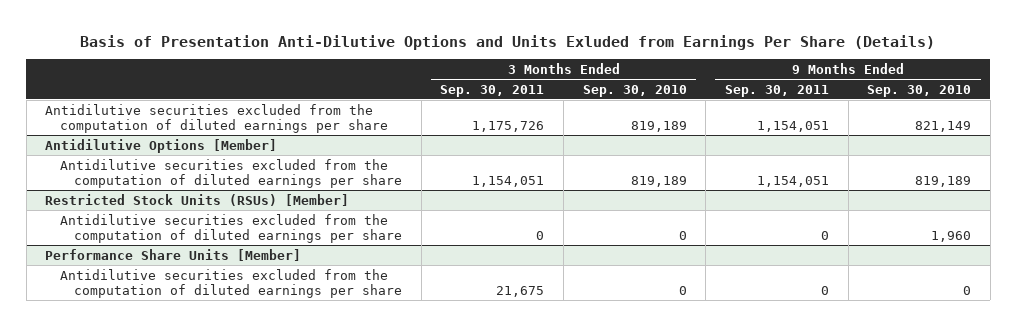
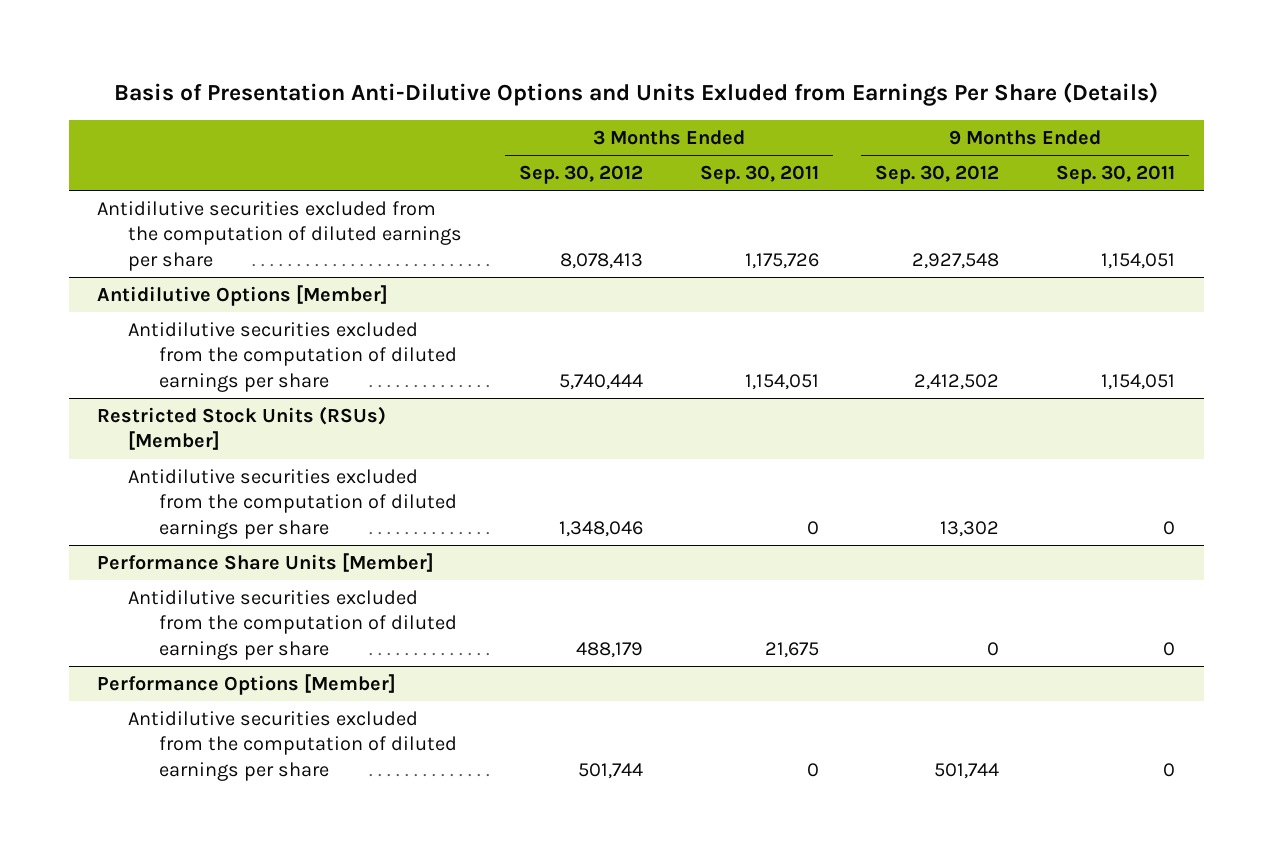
[582,84,687,97] Sep. 30, 2010 -> none
[867,84,972,97] Sep. 30, 2010 -> none
none -> [518,164,643,184] Sep. 30, 2012
none -> [875,164,1000,184] Sep. 30, 2012
none -> [97,673,397,695] Performance Options [Member]
none -> [128,710,458,781] Antidilutive securities excluded from the computation of diluted earnings per share

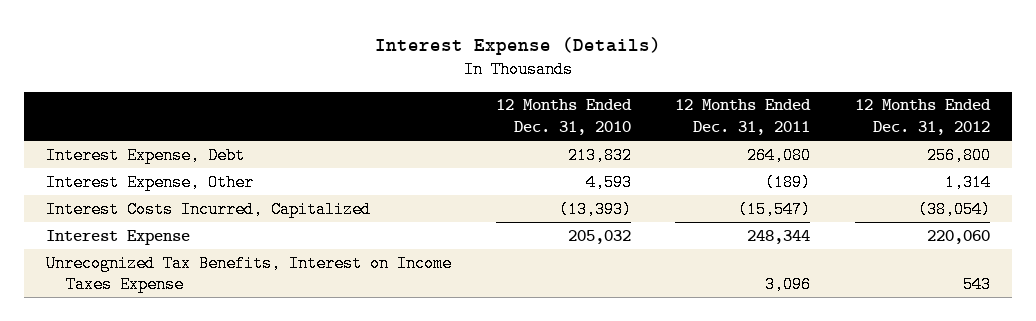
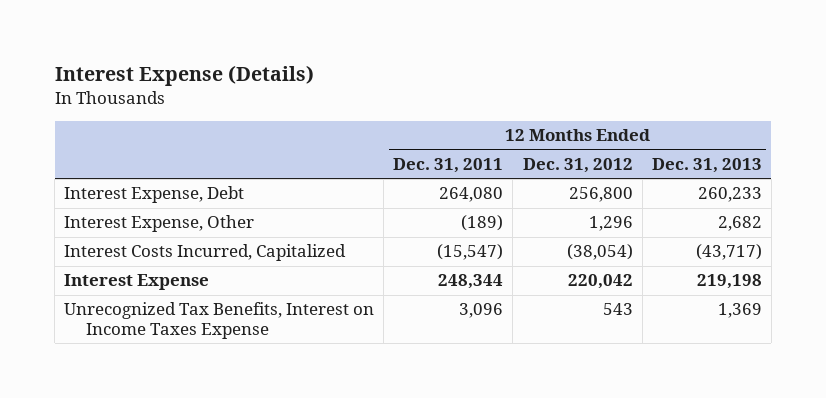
[495,99,632,135] 12 Months Ended Dec. 31, 2010 -> none
none -> [651,157,762,173] Dec. 31, 2013
[944,173,991,191] 1,314 -> [588,216,633,232] 1,296
[926,229,990,244] 220,060 -> [567,274,633,290] 220,042

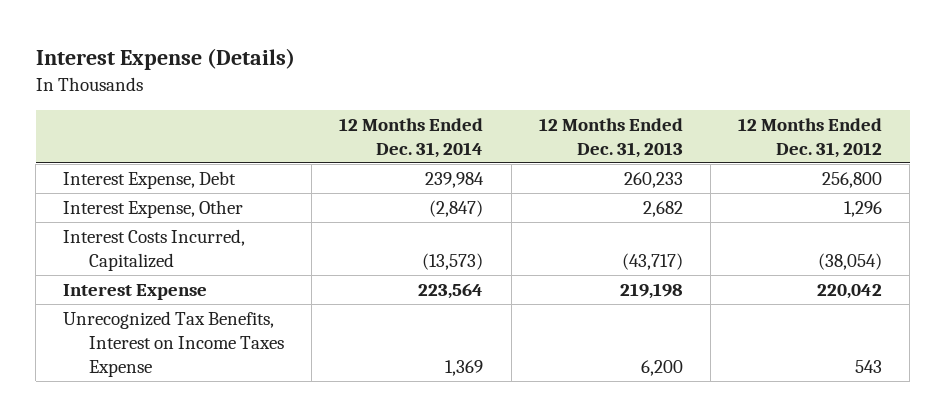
[393,157,504,173] Dec. 31, 2011 -> none
none -> [339,117,484,158] 12 Months Ended Dec. 31, 2014
[717,303,762,319] 1,369 -> [640,359,683,376] 6,200

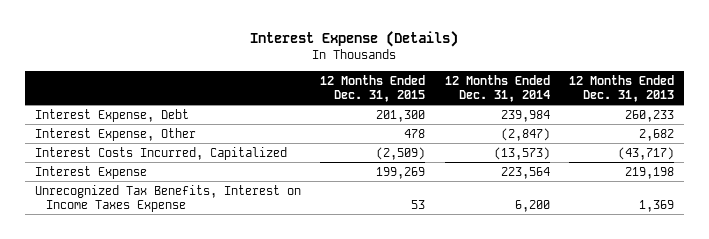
[737,117,882,158] 12 Months Ended Dec. 31, 2012 -> none
none -> [320,74,426,103] 12 Months Ended Dec. 31, 2015
[445,359,484,376] 1,369 -> [514,199,550,212] 6,200
[640,359,683,376] 6,200 -> [639,199,675,212] 1,369

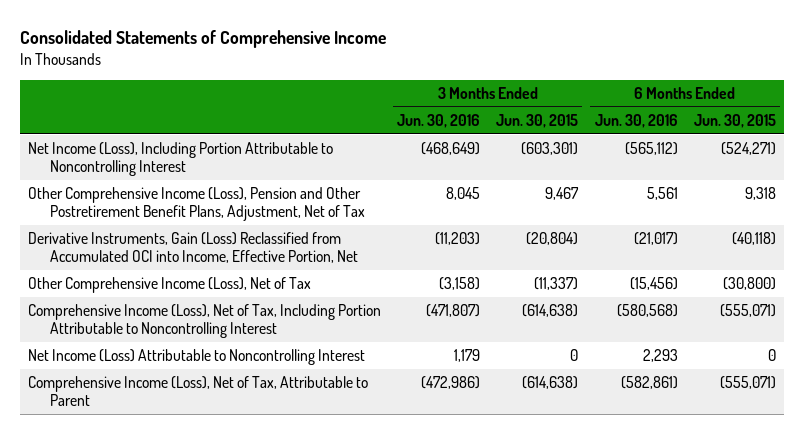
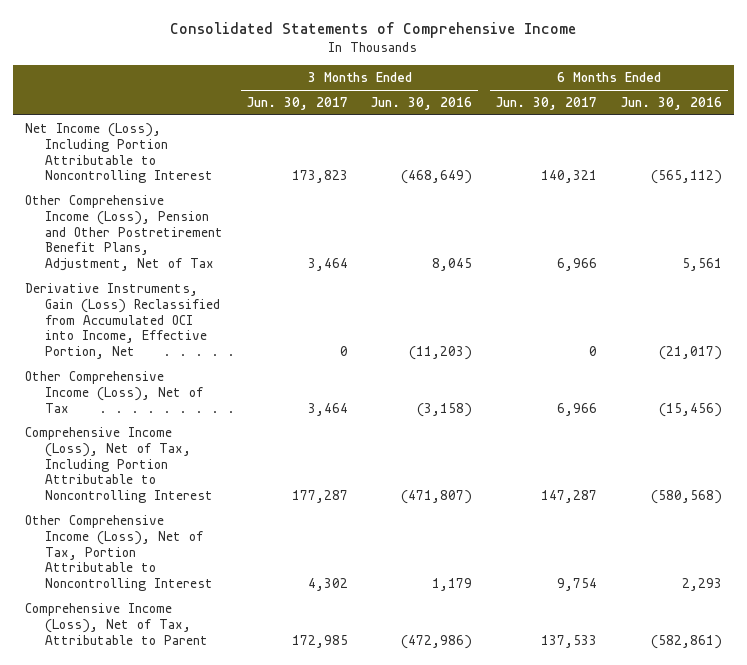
[496,113,579,128] Jun. 30, 2015 -> none
[693,113,776,128] Jun. 30, 2015 -> none
none -> [246,97,348,111] Jun. 30, 2017
none -> [496,97,598,111] Jun. 30, 2017
[28,348,366,365] Net Income (Loss) Attributable to Noncontrolling Interest -> [24,515,213,592] Other Comprehensive Income (Loss), Net of Tax, Portion Attributable to Noncontrolling Interest

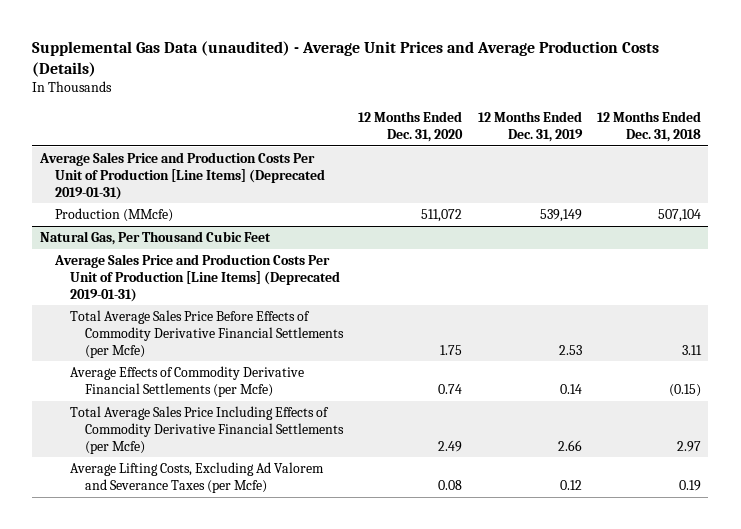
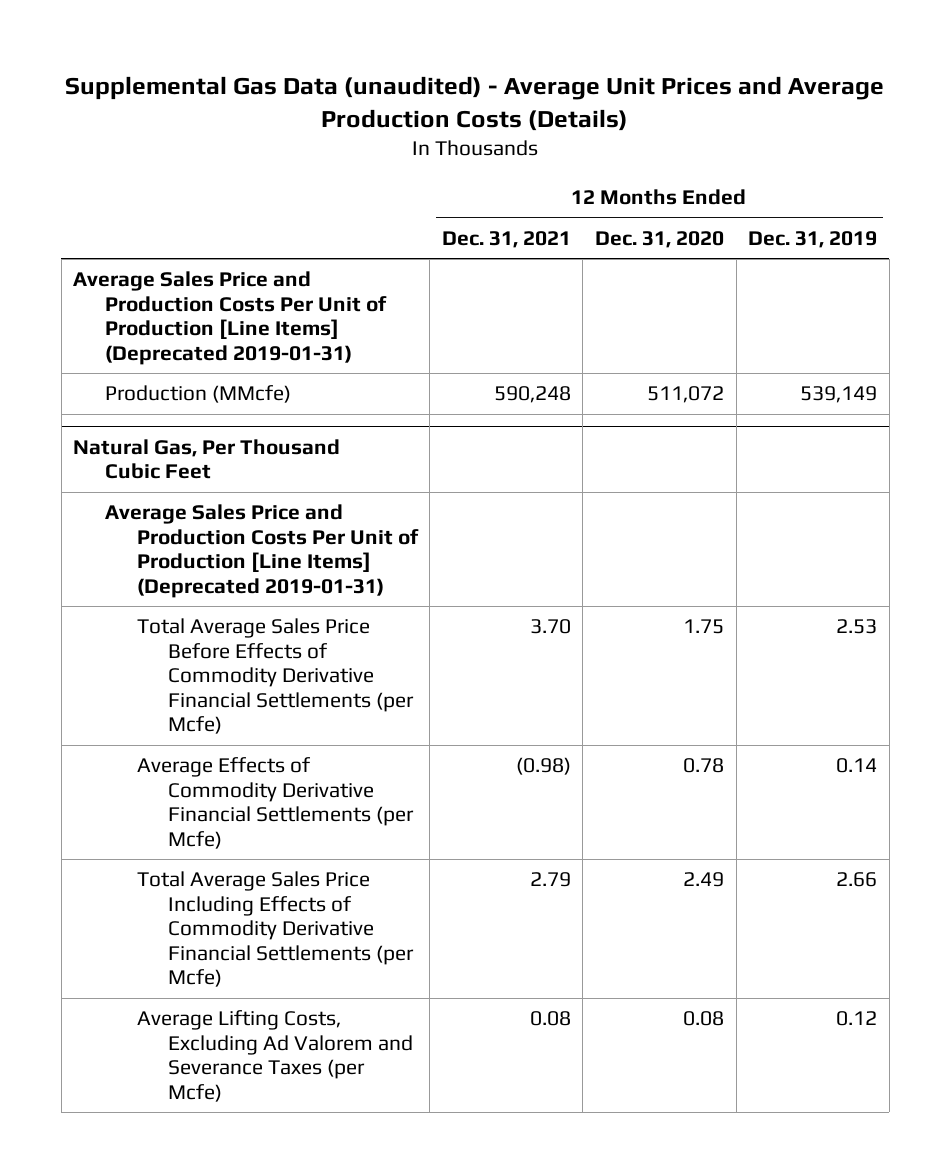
[596,110,701,142] 12 Months Ended Dec. 31, 2018 -> none
none -> [441,230,571,248] Dec. 31, 2021
[438,383,463,394] 0.74 -> [682,758,724,774] 0.78

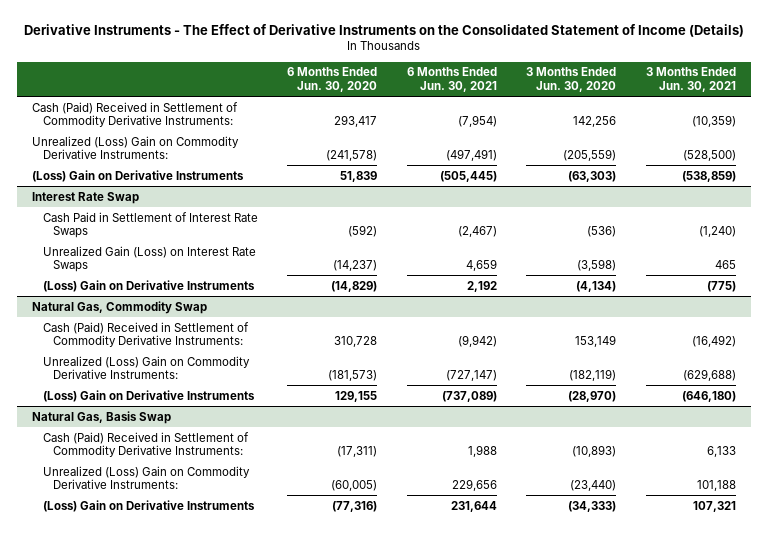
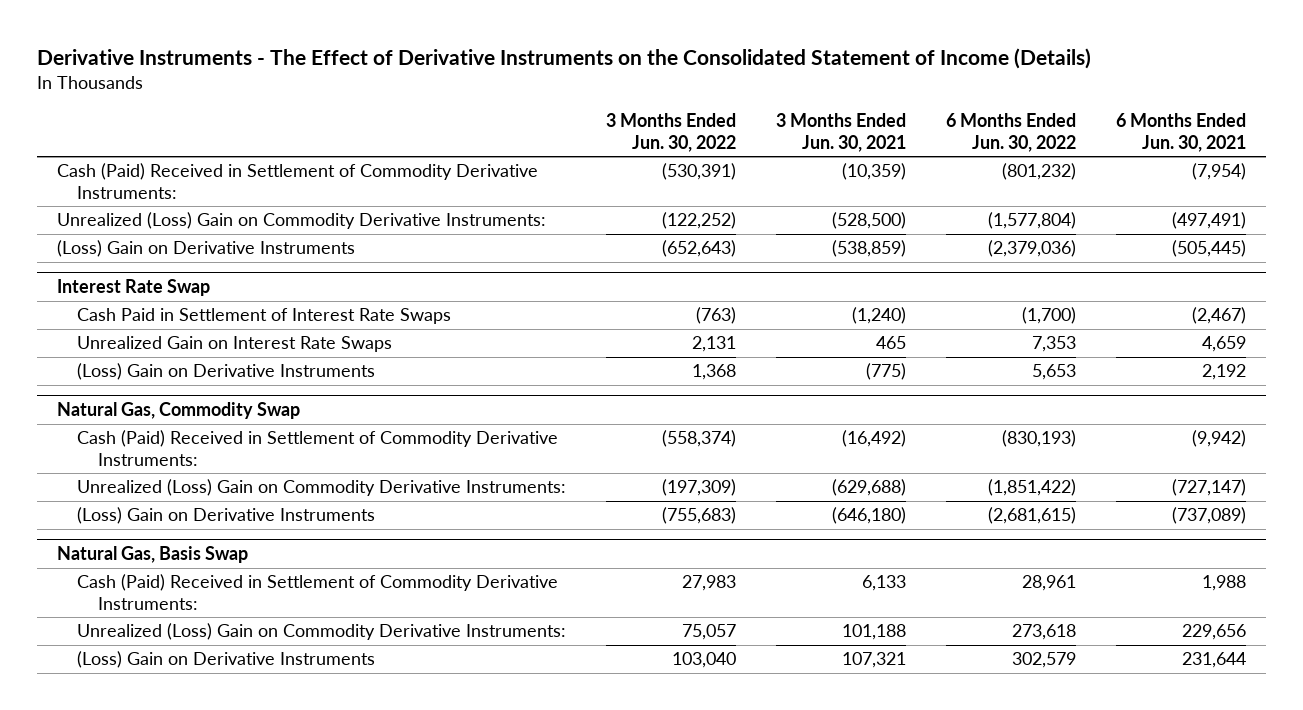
[287,67,378,93] 6 Months Ended Jun. 30, 2020 -> none
[526,67,617,93] 3 Months Ended Jun. 30, 2020 -> none
none -> [606,113,737,152] 3 Months Ended Jun. 30, 2022
none -> [945,113,1076,152] 6 Months Ended Jun. 30, 2022
[42,245,256,273] Unrealized Gain (Loss) on Interest Rate Swaps -> [77,336,393,353] Unrealized Gain on Interest Rate Swaps

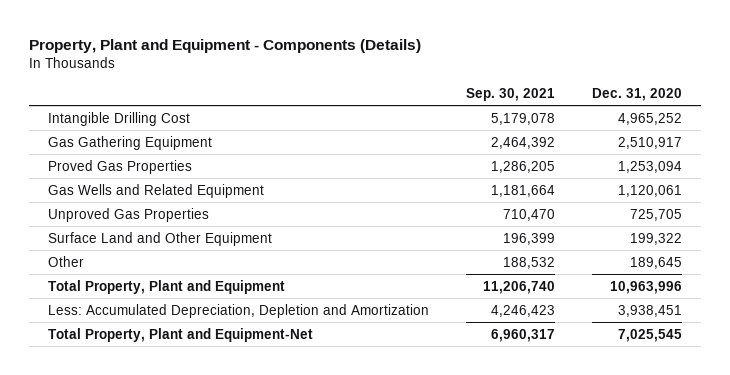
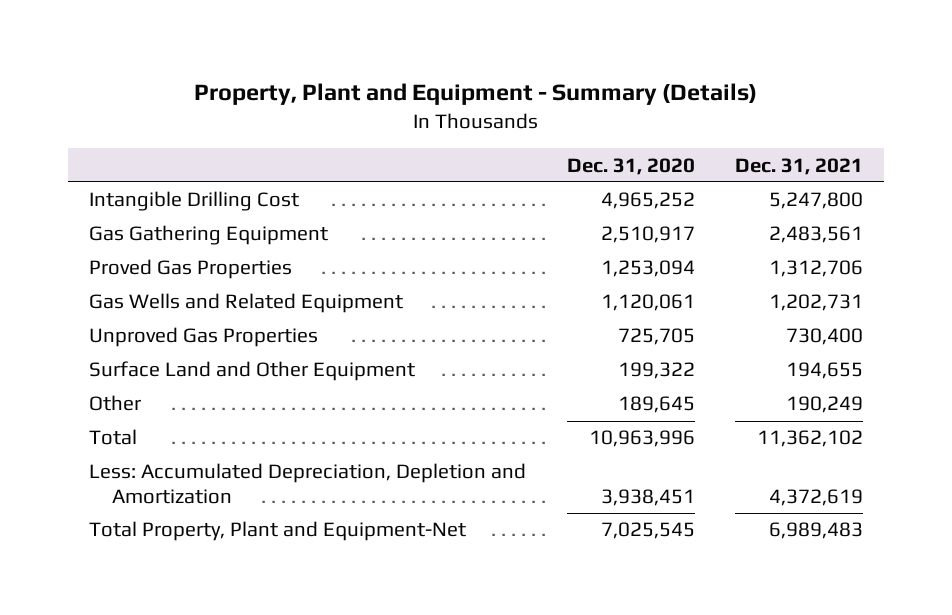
[28,38,421,53] Property, Plant and Equipment - Components (Details) -> [194,83,758,106] Property, Plant and Equipment - Summary (Details)
[465,87,555,101] Sep. 30, 2021 -> none
none -> [735,157,864,175] Dec. 31, 2021
[47,279,285,294] Total Property, Plant and Equipment -> [88,429,137,446] Total

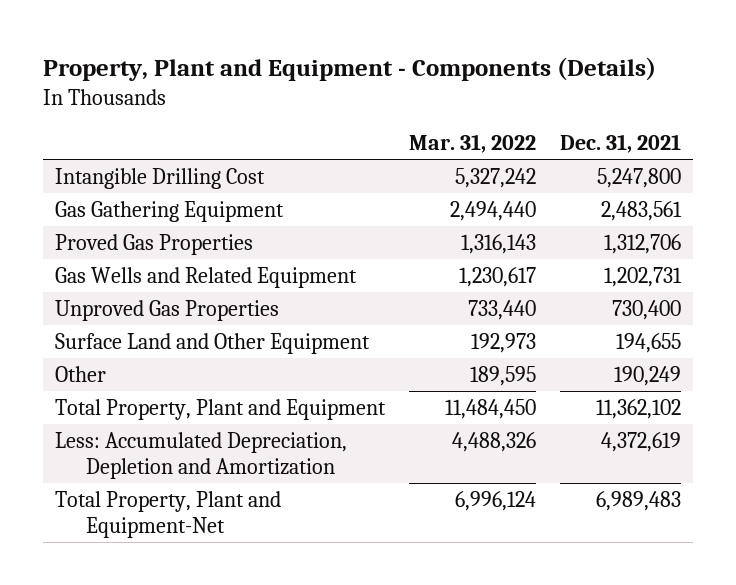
[194,83,758,106] Property, Plant and Equipment - Summary (Details) -> [42,57,656,82] Property, Plant and Equipment - Components (Details)
[566,157,695,175] Dec. 31, 2020 -> none
none -> [409,134,537,154] Mar. 31, 2022
[88,429,137,446] Total -> [54,398,386,420] Total Property, Plant and Equipment

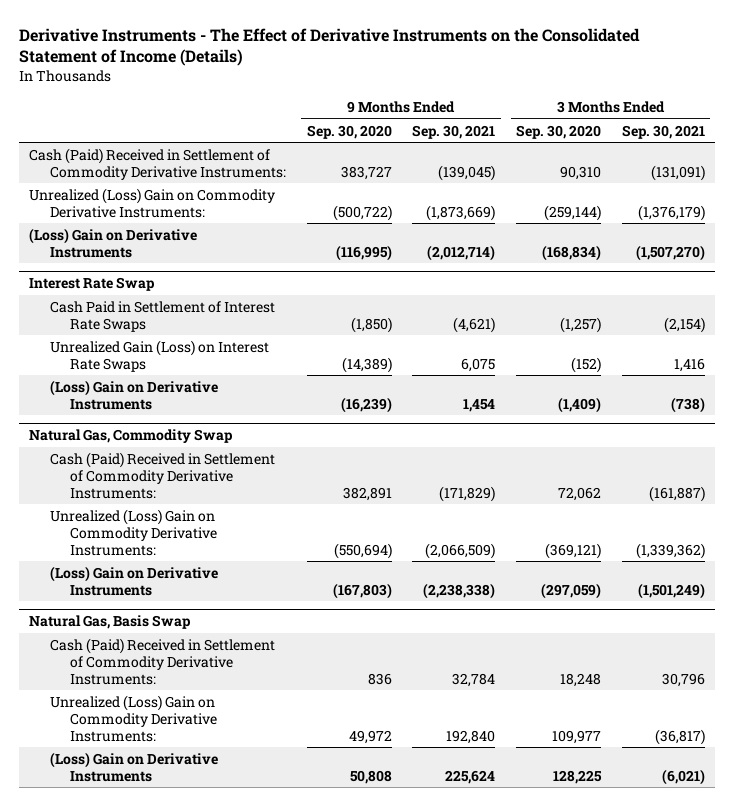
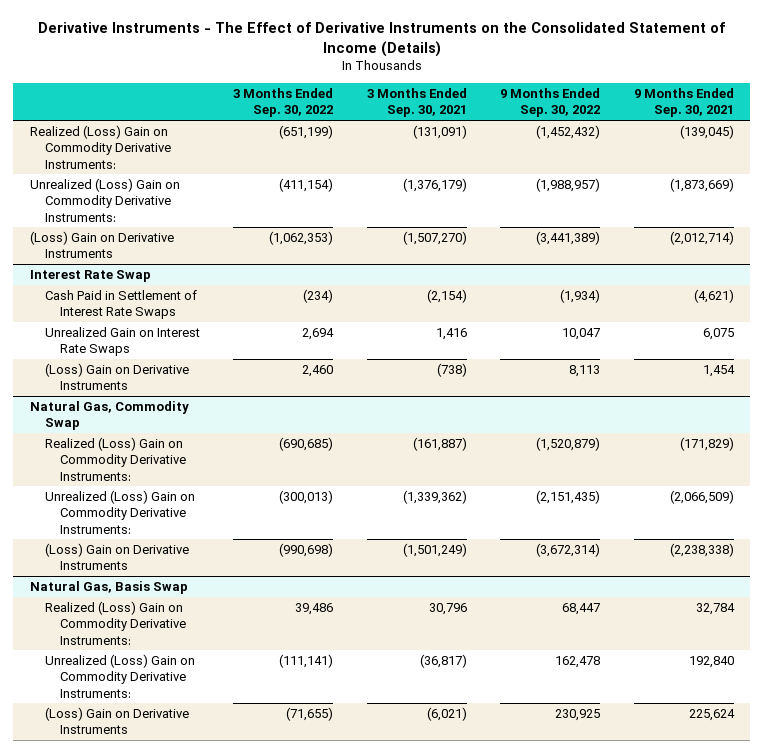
[306,124,392,139] Sep. 30, 2020 -> none
[516,124,602,139] Sep. 30, 2020 -> none
none -> [233,87,334,118] 3 Months Ended Sep. 30, 2022
none -> [500,87,601,118] 9 Months Ended Sep. 30, 2022
[29,147,286,180] Cash (Paid) Received in Settlement of Commodity Derivative Instruments: -> [29,124,171,169] Realized (Loss) Gain on Commodity Derivative Instruments:
[49,339,269,372] Unrealized Gain (Loss) on Interest Rate Swaps -> [44,326,200,357] Unrealized Gain on Interest Rate Swaps
[49,451,275,499] Cash (Paid) Received in Settlement of Commodity Derivative Instruments: -> [44,436,186,481] Realized (Loss) Gain on Commodity Derivative Instruments:
[49,637,275,685] Cash (Paid) Received in Settlement of Commodity Derivative Instruments: -> [44,600,186,645] Realized (Loss) Gain on Commodity Derivative Instruments:

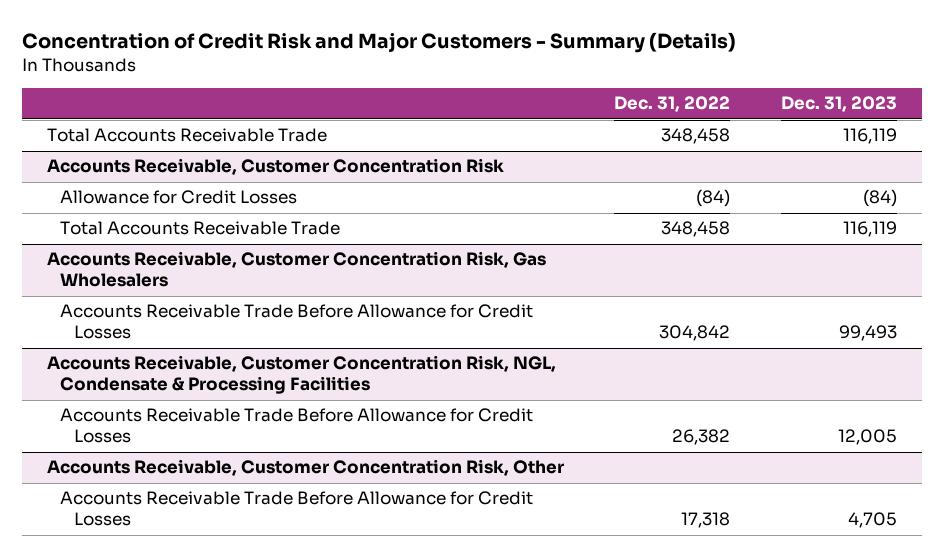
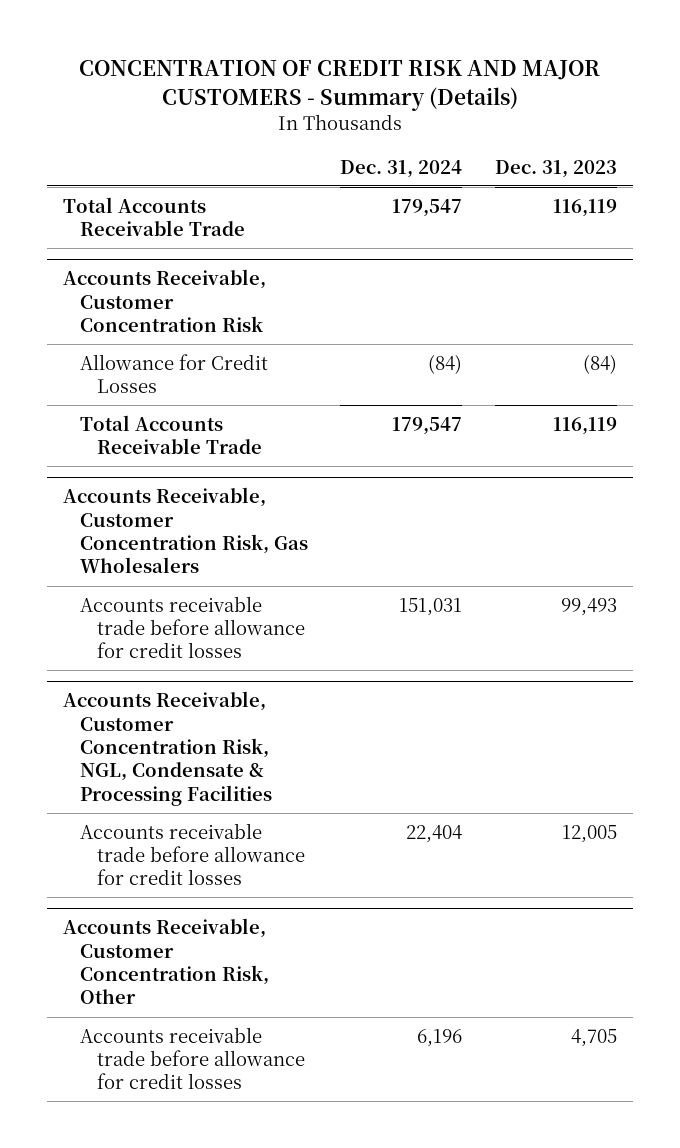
[21,32,736,54] Concentration of Credit Risk and Major Customers - Summary (Details) -> [79,59,601,111] CONCENTRATION OF CREDIT RISK AND MAJOR CUSTOMERS - Summary (Details)
[614,96,731,113] Dec. 31, 2022 -> none
none -> [340,159,463,178] Dec. 31, 2024
[60,304,534,340] Accounts Receivable Trade Before Allowance for Credit Losses -> [80,595,305,659] Accounts receivable trade before allowance for credit losses
[60,408,534,444] Accounts Receivable Trade Before Allowance for Credit Losses -> [80,822,305,886] Accounts receivable trade before allowance for credit losses
[60,491,534,527] Accounts Receivable Trade Before Allowance for Credit Losses -> [80,1026,305,1090] Accounts receivable trade before allowance for credit losses

